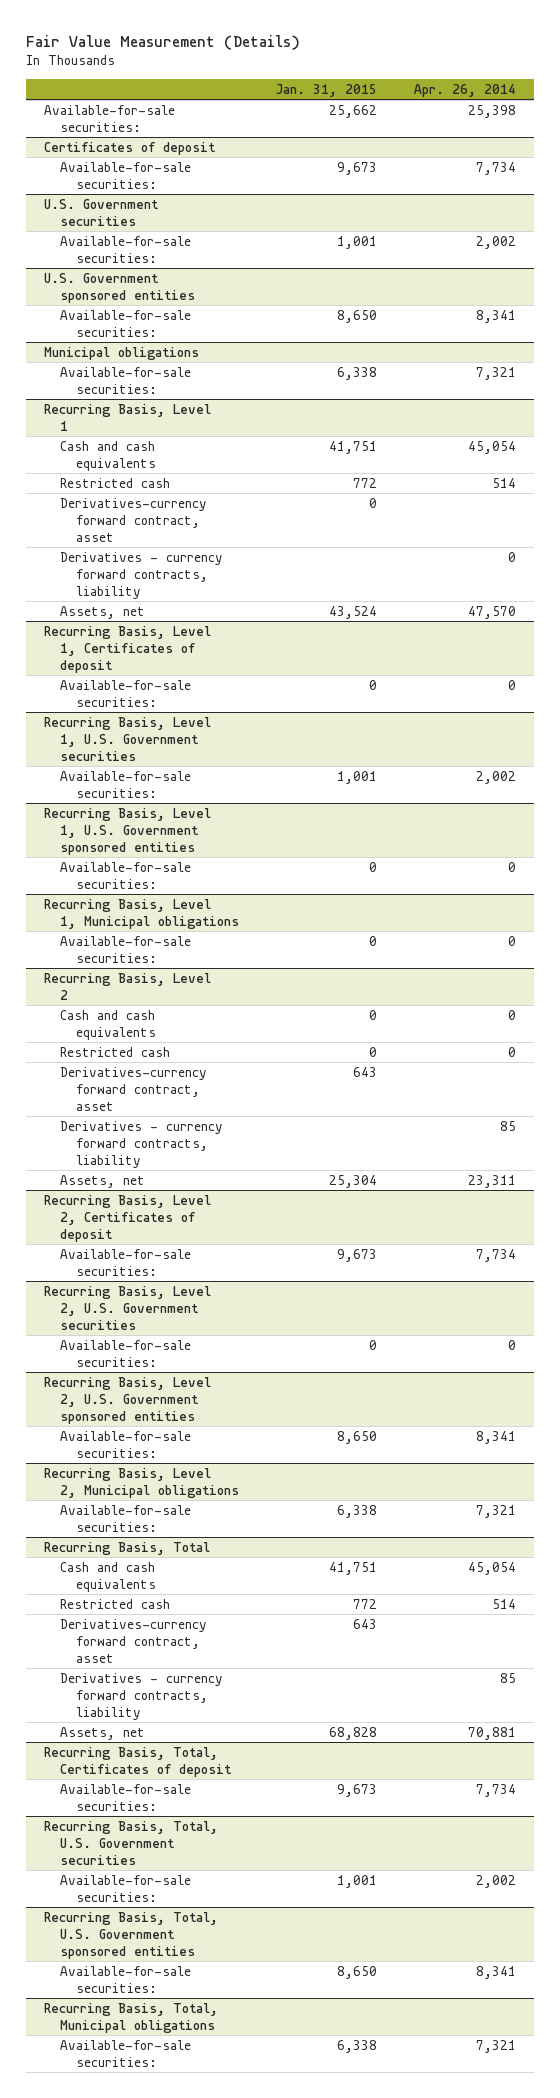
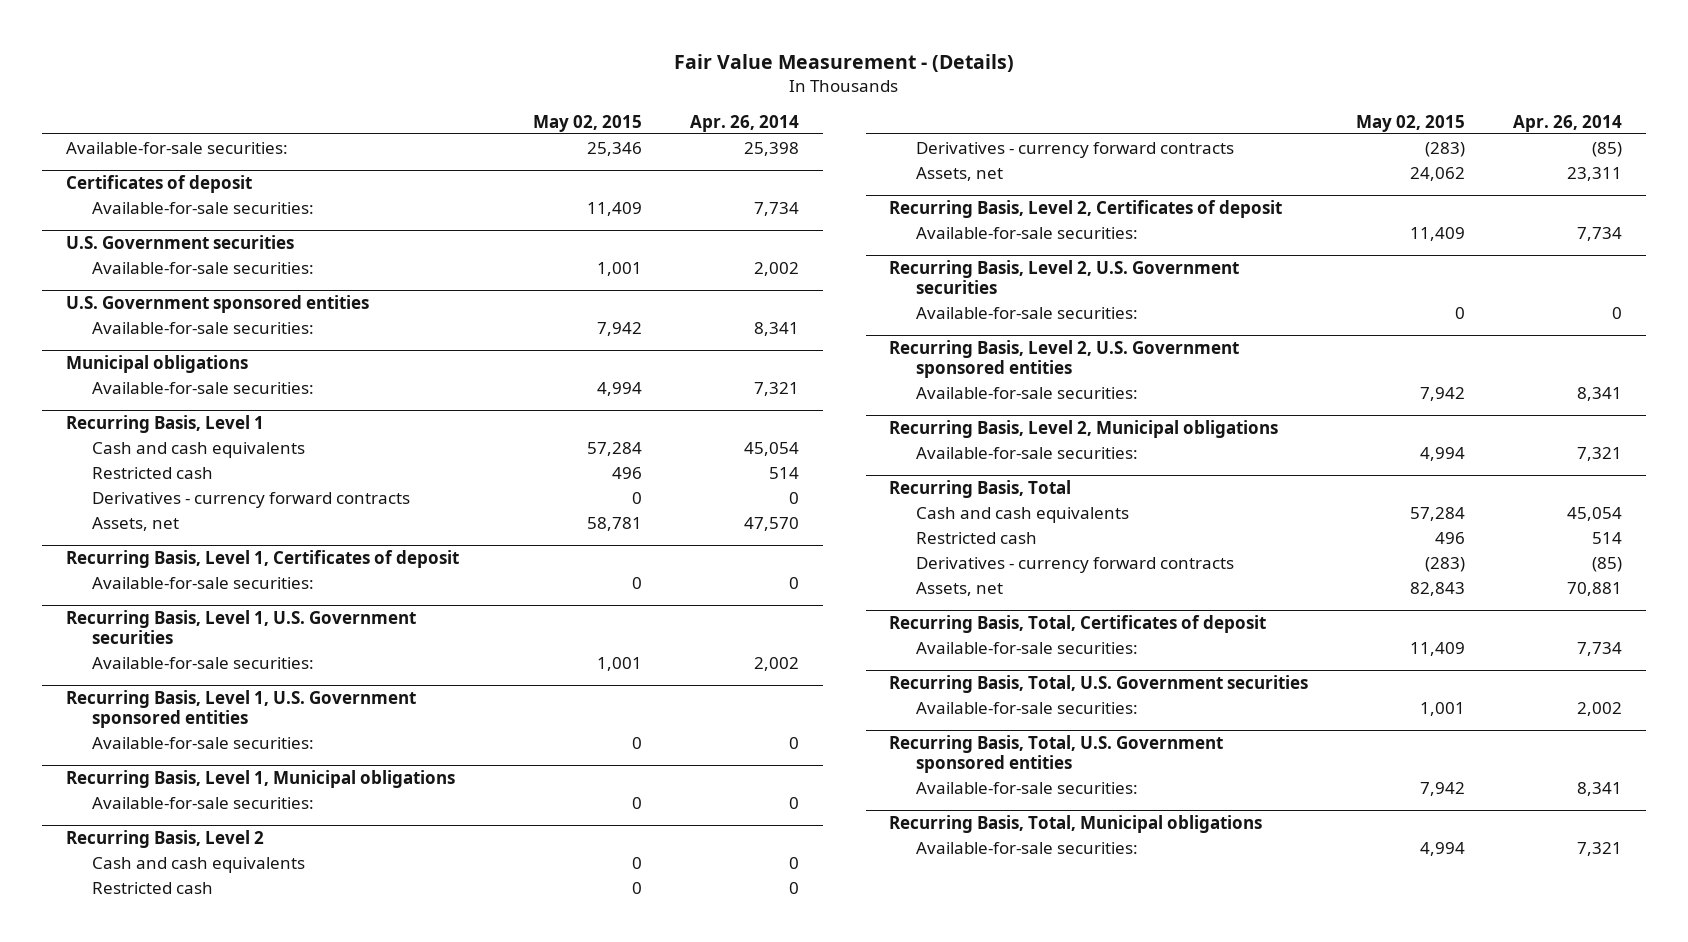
[25,34,300,50] Fair Value Measurement (Details) -> [674,53,1015,72] Fair Value Measurement - (Details)
[276,83,378,97] Jan. 31, 2015 -> none
none -> [532,114,642,132] May 02, 2015
[60,497,208,542] Derivatives-currency forward contract, asset -> none
[60,551,224,599] Derivatives - currency forward contracts, liability -> [92,491,411,508] Derivatives - currency forward contracts
[60,1066,208,1111] Derivatives-currency forward contract, asset -> none
[60,1120,224,1168] Derivatives - currency forward contracts, liability -> [915,141,1234,158] Derivatives - currency forward contracts
[499,1120,516,1131] 85 -> [1592,141,1623,157] (85)
[60,1618,208,1663] Derivatives-currency forward contract, asset -> none
[60,1672,224,1720] Derivatives - currency forward contracts, liability -> [915,556,1234,573] Derivatives - currency forward contracts
[499,1672,516,1683] 85 -> [1592,556,1623,572] (85)

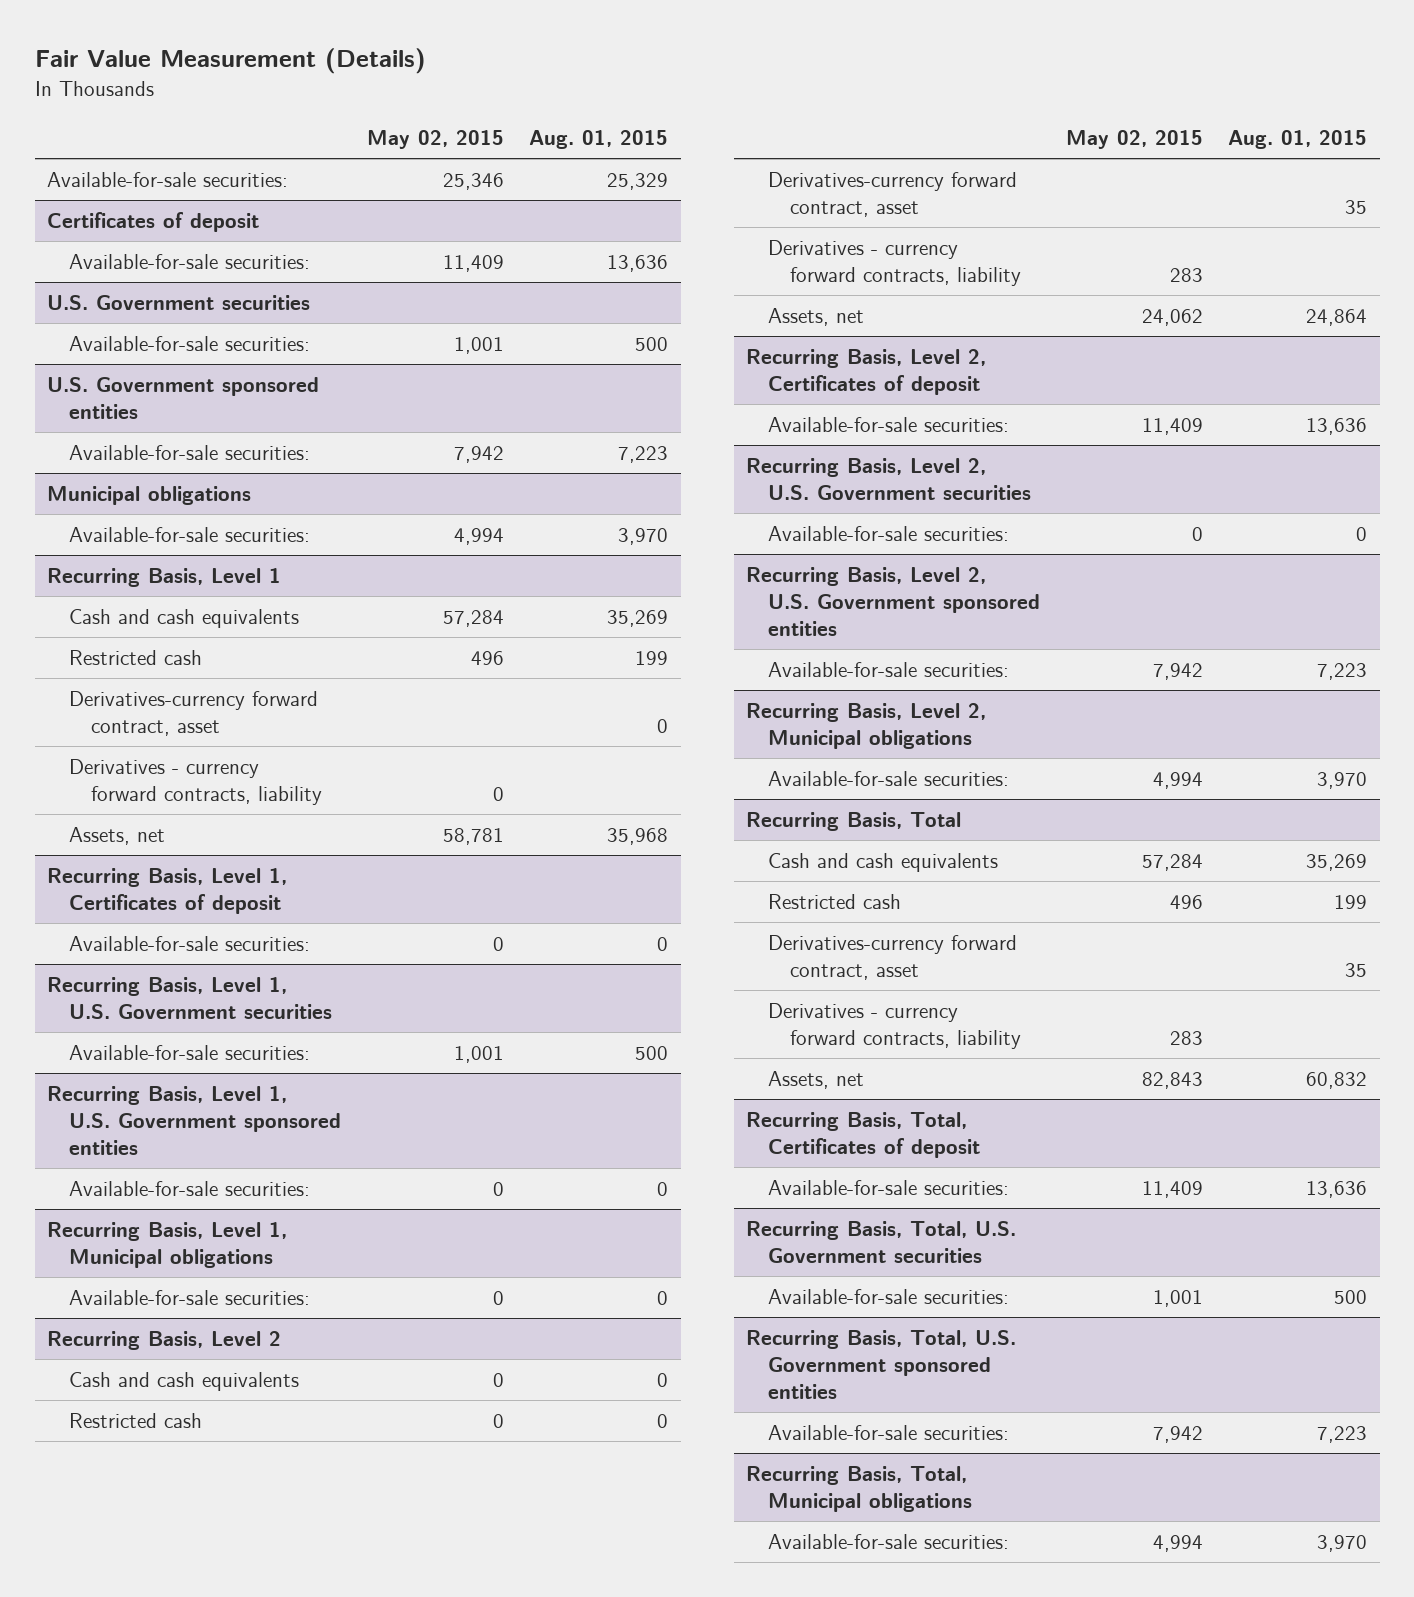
[674,53,1015,72] Fair Value Measurement - (Details) -> [34,48,426,75] Fair Value Measurement (Details)
[689,114,799,132] Apr. 26, 2014 -> none
none -> [529,129,669,149] Aug. 01, 2015
none -> [69,691,319,737] Derivatives-currency forward contract, asset
[92,491,411,508] Derivatives - currency forward contracts -> [69,759,322,806] Derivatives - currency forward contracts, liability
none -> [768,172,1018,218] Derivatives-currency forward contract, asset
[915,141,1234,158] Derivatives - currency forward contracts -> [768,240,1021,287] Derivatives - currency forward contracts, liability
[1425,141,1466,157] (283) -> [1169,268,1203,283] 283
none -> [768,935,1018,981] Derivatives-currency forward contract, asset
[915,556,1234,573] Derivatives - currency forward contracts -> [768,1003,1021,1050] Derivatives - currency forward contracts, liability
[1425,556,1466,572] (283) -> [1169,1031,1203,1046] 283

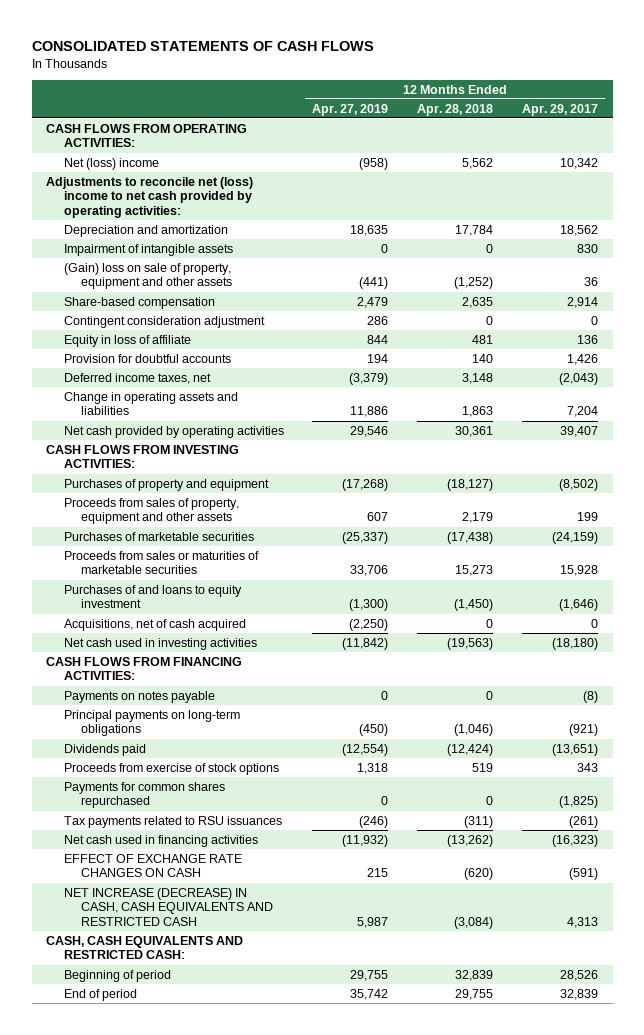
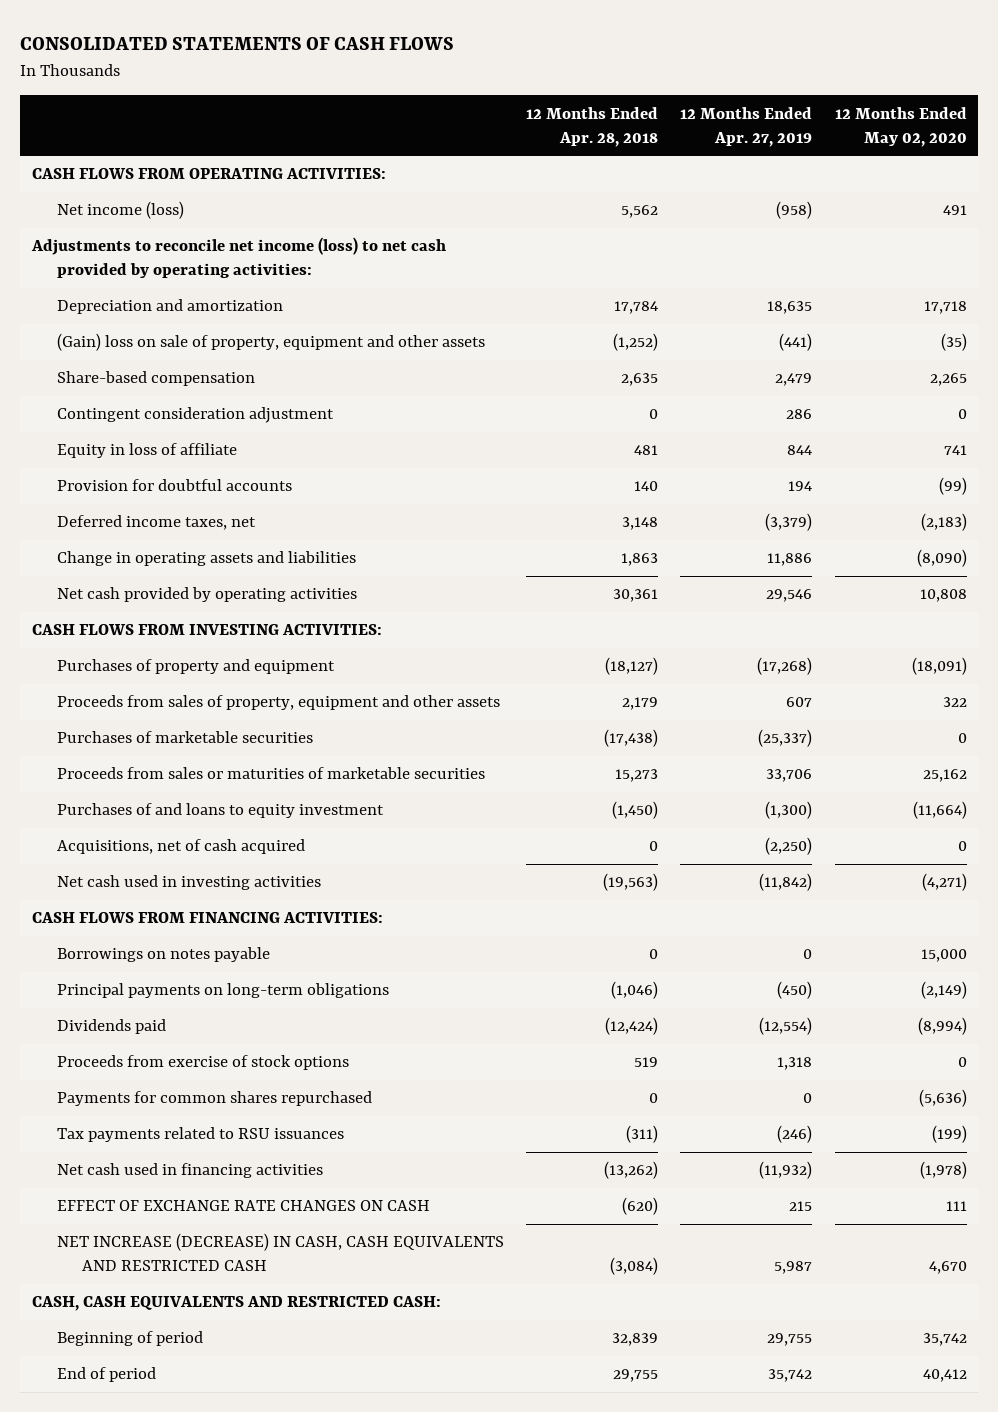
[522,103,599,116] Apr. 29, 2017 -> none
none -> [834,106,967,147] 12 Months Ended May 02, 2020
[63,157,159,170] Net (loss) income -> [56,201,184,220] Net income (loss)
[46,176,254,219] Adjustments to reconcile net (loss) income to net cash provided by operating activities: -> [30,237,446,279] Adjustments to reconcile net income (loss) to net cash provided by operating activities:
[63,243,233,256] Impairment of intangible assets -> none
[63,690,215,703] Payments on notes payable -> [56,947,270,963] Borrowings on notes payable

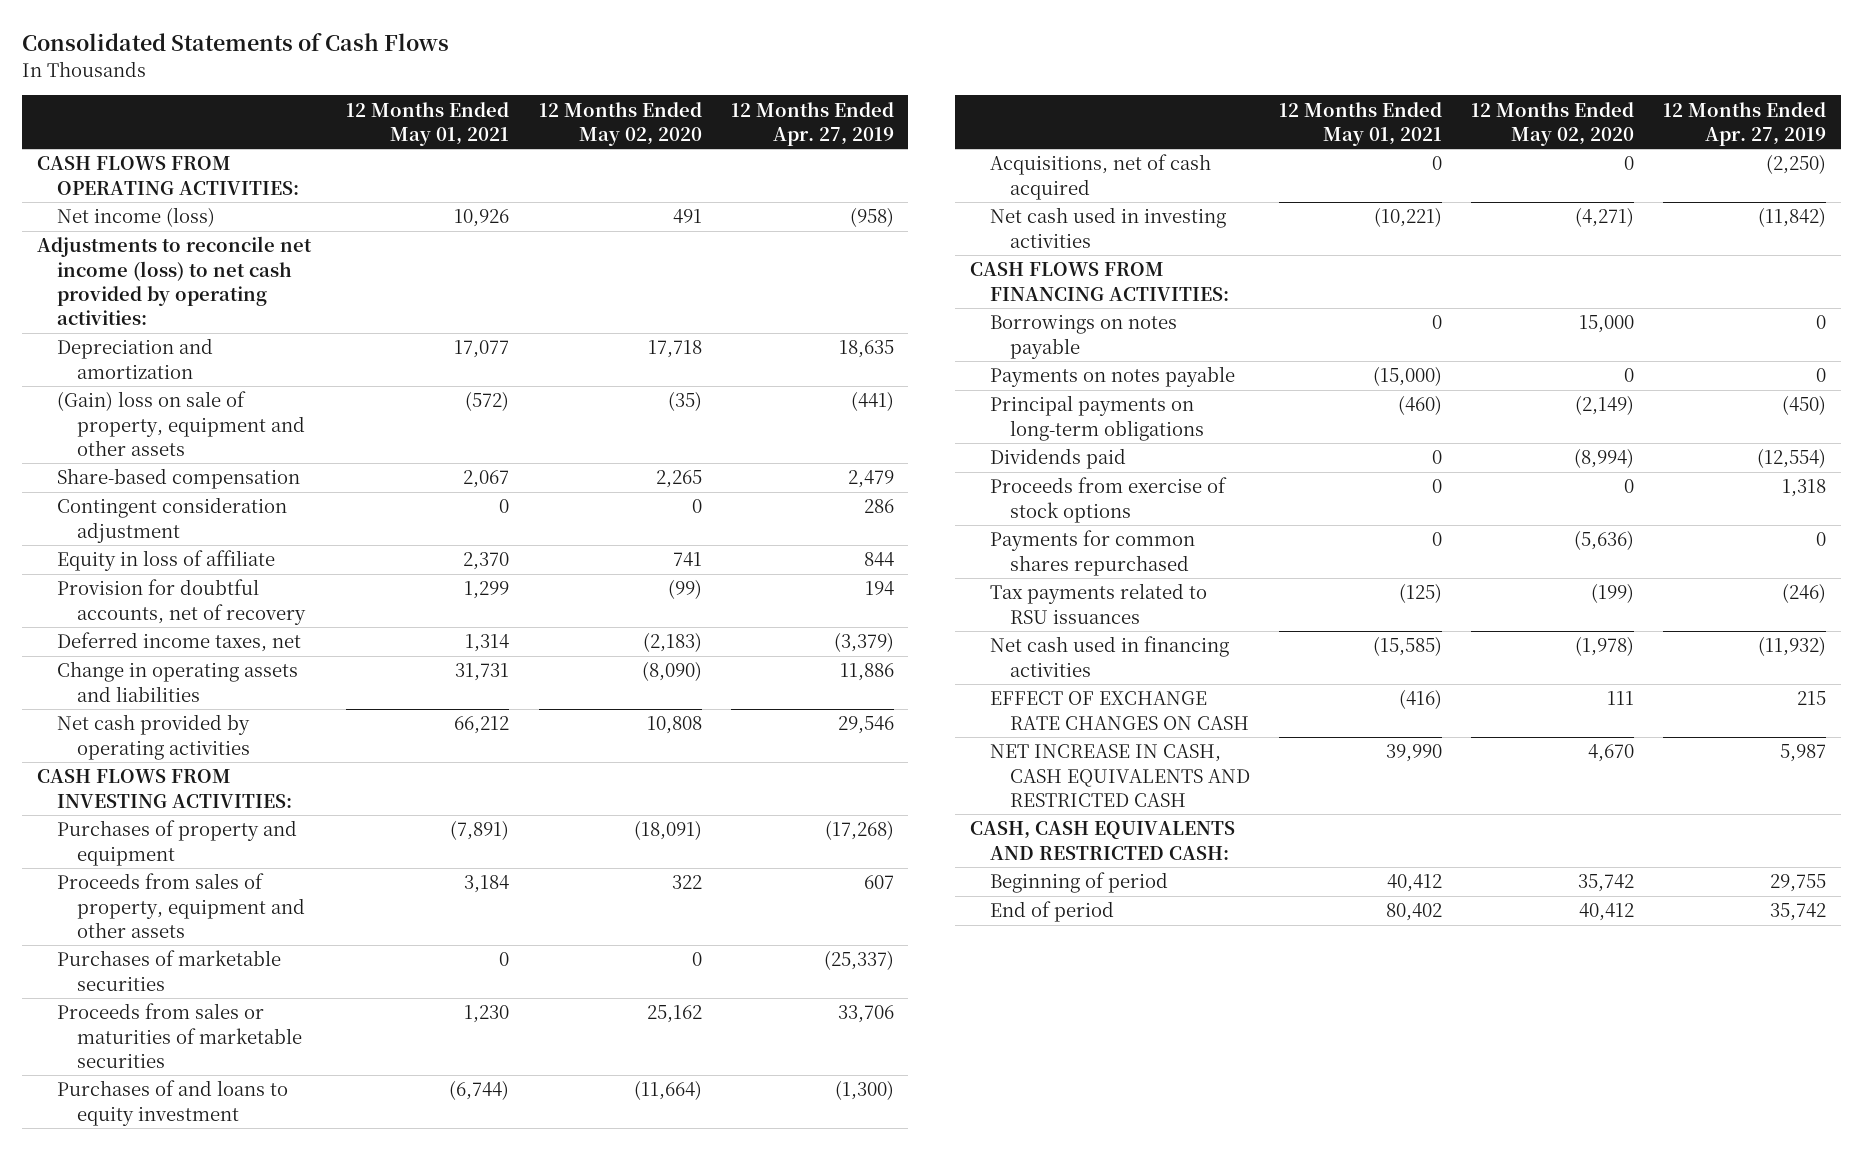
[20,37,455,51] CONSOLIDATED STATEMENTS OF CASH FLOWS -> [22,33,450,52] Consolidated Statements of Cash Flows
[525,106,658,147] 12 Months Ended Apr. 28, 2018 -> none
none -> [346,101,510,146] 12 Months Ended May 01, 2021
[56,479,292,492] Provision for doubtful accounts -> [57,579,307,625] Provision for doubtful accounts, net of recovery
none -> [989,366,1235,388] Payments on notes payable
[56,1233,504,1272] NET INCREASE (DECREASE) IN CASH, CASH EQUIVALENTS AND RESTRICTED CASH -> [989,744,1250,807] NET INCREASE IN CASH, CASH EQUIVALENTS AND RESTRICTED CASH

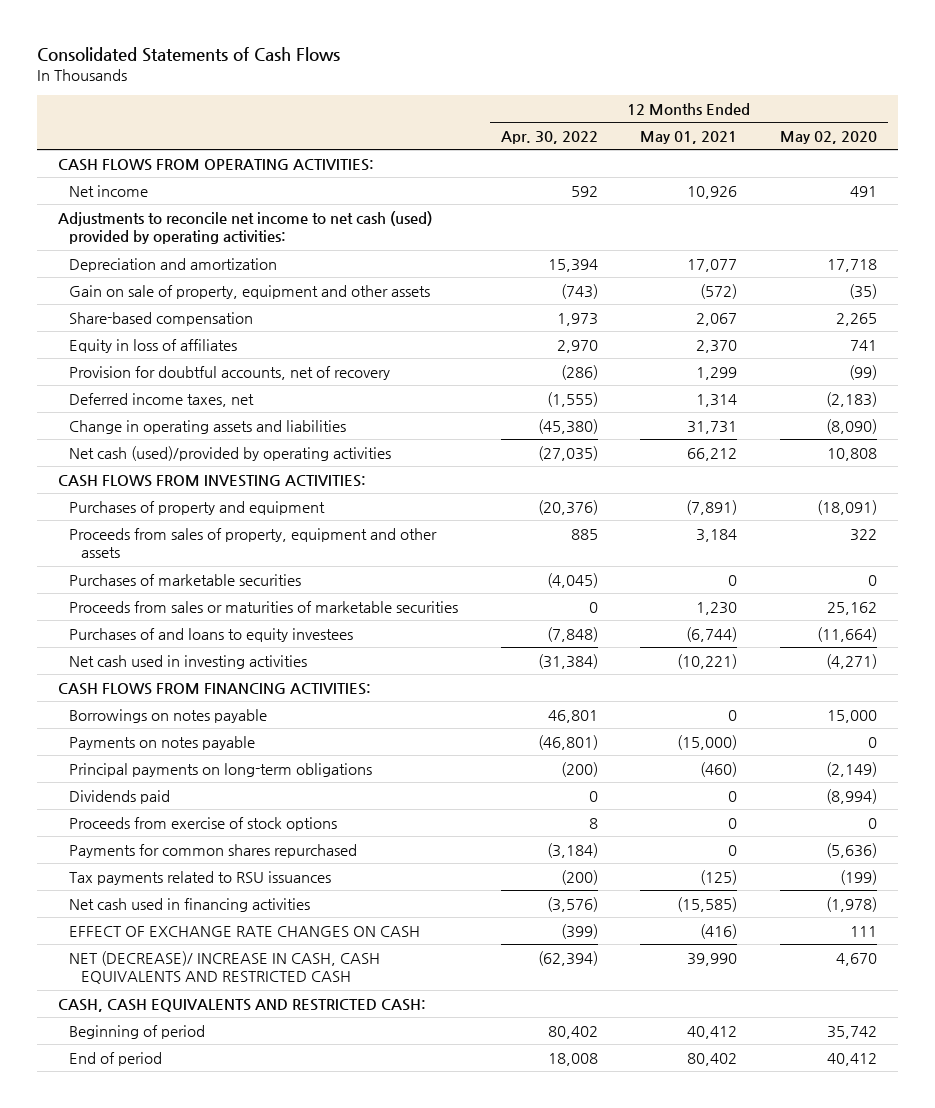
[730,101,894,146] 12 Months Ended Apr. 27, 2019 -> none
none -> [500,131,598,145] Apr. 30, 2022
[57,207,216,228] Net income (loss) -> [69,184,149,197] Net income
[36,236,312,325] Adjustments to reconcile net income (loss) to net cash provided by operating activities: -> [58,210,433,245] Adjustments to reconcile net income to net cash (used) provided by operating activities:
[57,391,306,456] (Gain) loss on sale of property, equipment and other assets -> [69,284,431,299] Gain on sale of property, equipment and other assets
[57,497,288,543] Contingent consideration adjustment -> none
[57,550,276,572] Equity in loss of affiliate -> [69,338,238,353] Equity in loss of affiliates
[57,714,251,760] Net cash provided by operating activities -> [69,445,392,461] Net cash (used)/provided by operating activities
[989,154,1211,200] Acquisitions, net of cash acquired -> none
[57,1080,289,1126] Purchases of and loans to equity investment -> [69,627,354,642] Purchases of and loans to equity investees
[989,744,1250,807] NET INCREASE IN CASH, CASH EQUIVALENTS AND RESTRICTED CASH -> [69,950,381,985] NET (DECREASE)/ INCREASE IN CASH, CASH EQUIVALENTS AND RESTRICTED CASH

